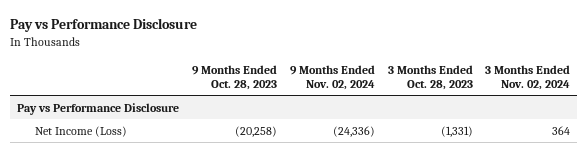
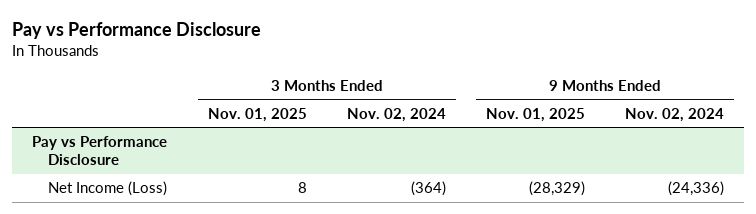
[191,64,277,90] 9 Months Ended Oct. 28, 2023 -> none
[387,64,473,90] 3 Months Ended Oct. 28, 2023 -> none
none -> [207,107,307,122] Nov. 01, 2025
none -> [485,107,585,122] Nov. 01, 2025
[552,125,571,135] 364 -> [410,181,446,197] (364)

